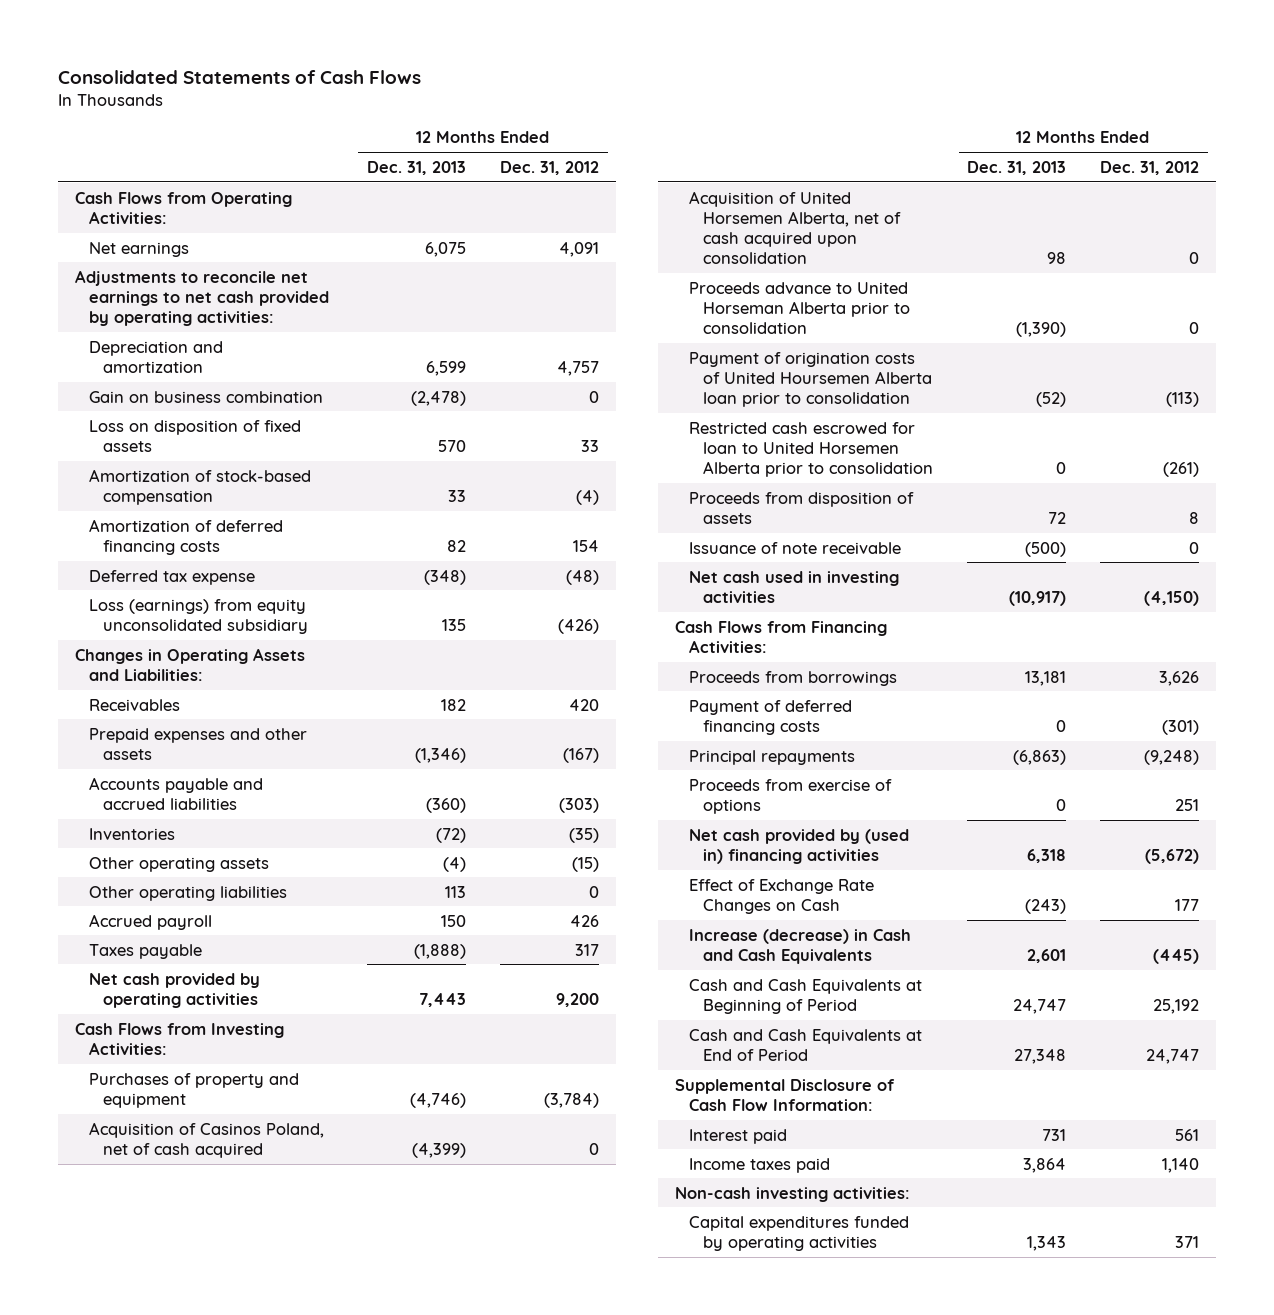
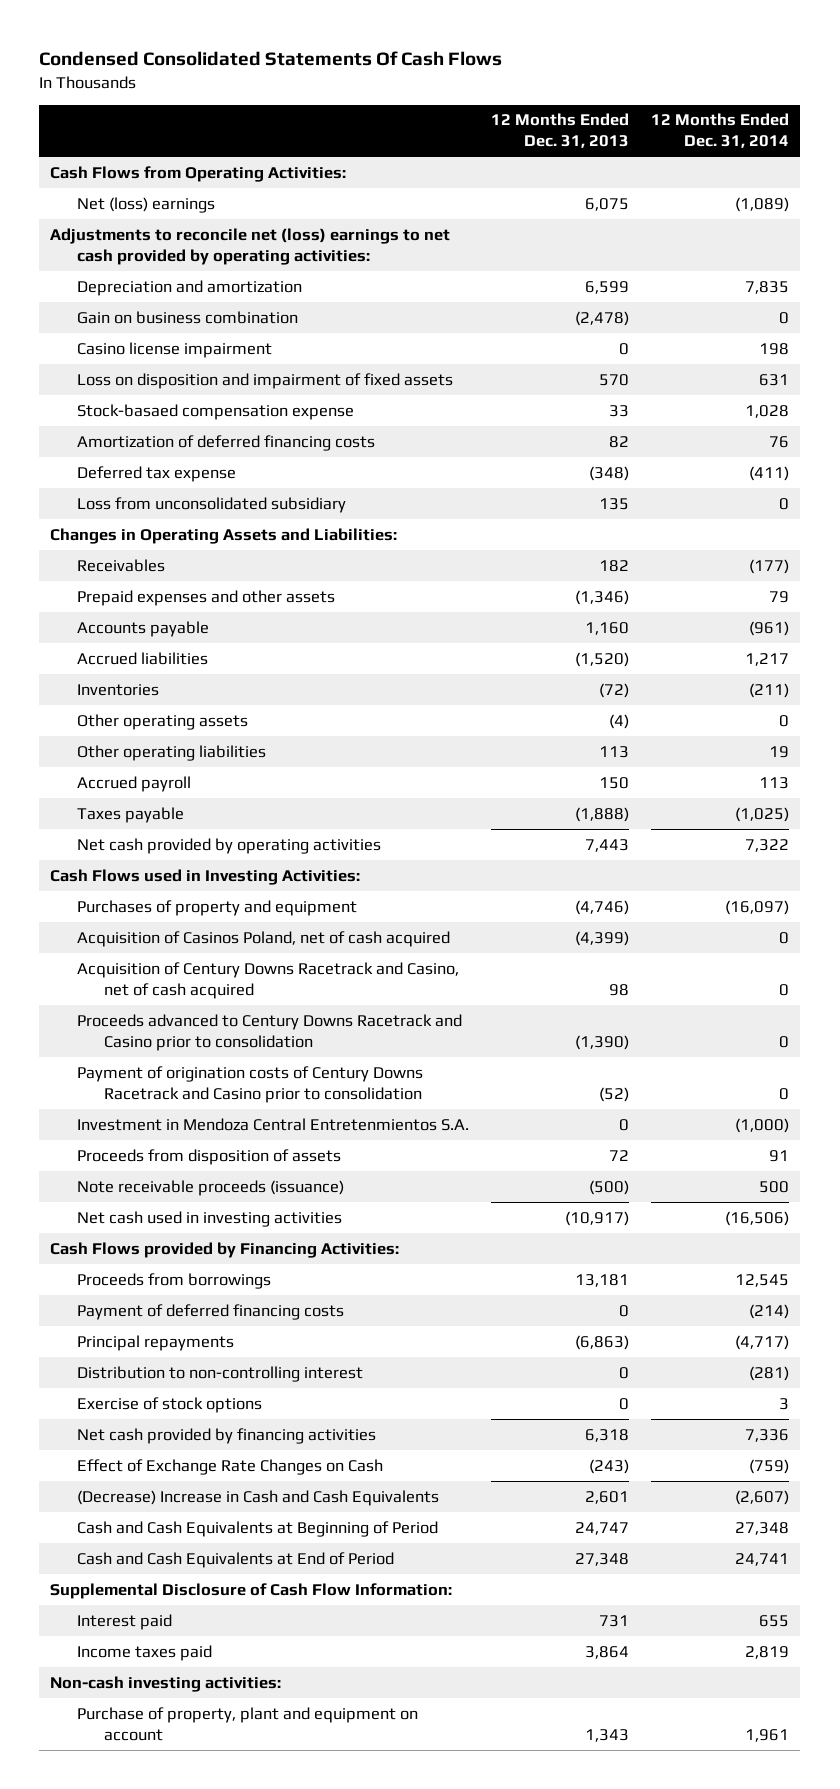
[57,69,421,84] Consolidated Statements of Cash Flows -> [39,51,503,67] Condensed Consolidated Statements Of Cash Flows
[500,160,600,175] Dec. 31, 2012 -> none
none -> [651,113,790,149] 12 Months Ended Dec. 31, 2014
[88,241,189,257] Net earnings -> [76,196,215,213] Net (loss) earnings
[74,269,329,326] Adjustments to reconcile net earnings to net cash provided by operating activities: -> [50,227,451,265] Adjustments to reconcile net (loss) earnings to net cash provided by operating activities:
none -> [76,341,272,358] Casino license impairment
[88,419,301,452] Loss on disposition of fixed assets -> [76,372,453,389] Loss on disposition and impairment of fixed assets
[88,468,311,505] Amortization of stock-based compensation -> [76,403,354,420] Stock-basaed compensation expense
[88,598,308,634] Loss (earnings) from equity unconsolidated subsidiary -> [76,496,346,513] Loss from unconsolidated subsidiary
[88,776,263,810] Accounts payable and accrued liabilities -> none
none -> [76,620,209,637] Accounts payable
none -> [76,651,208,665] Accrued liabilities
[74,1022,284,1055] Cash Flows from Investing Activities: -> [50,868,361,885] Cash Flows used in Investing Activities:
[688,421,933,477] Restricted cash escrowed for loan to United Horsemen Alberta prior to consolidation -> none
[688,190,901,264] Acquisition of United Horsemen Alberta, net of cash acquired upon consolidation -> [76,961,459,999] Acquisition of Century Downs Racetrack and Casino, net of cash acquired
[688,281,910,334] Proceeds advance to United Horseman Alberta prior to consolidation -> [76,1013,462,1051] Proceeds advanced to Century Downs Racetrack and Casino prior to consolidation
[688,351,932,407] Payment of origination costs of United Hoursemen Alberta loan prior to consolidation -> [76,1065,423,1103] Payment of origination costs of Century Downs Racetrack and Casino prior to consolidation
none -> [76,1117,469,1131] Investment in Mendoza Central Entretenmientos S.A.
[688,541,901,554] Issuance of note receivable -> [76,1179,344,1196] Note receivable proceeds (issuance)
[675,620,888,653] Cash Flows from Financing Activities: -> [50,1241,400,1258] Cash Flows provided by Financing Activities:
none -> [76,1365,363,1382] Distribution to non-controlling interest
[688,778,892,814] Proceeds from exercise of options -> [76,1396,262,1413] Exercise of stock options
[688,828,909,864] Net cash provided by (used in) financing activities -> [76,1427,376,1444] Net cash provided by financing activities
[688,928,911,964] Increase (decrease) in Cash and Cash Equivalents -> [76,1489,439,1506] (Decrease) Increase in Cash and Cash Equivalents
[688,1215,909,1251] Capital expenditures funded by operating activities -> [76,1706,418,1741] Purchase of property, plant and equipment on account

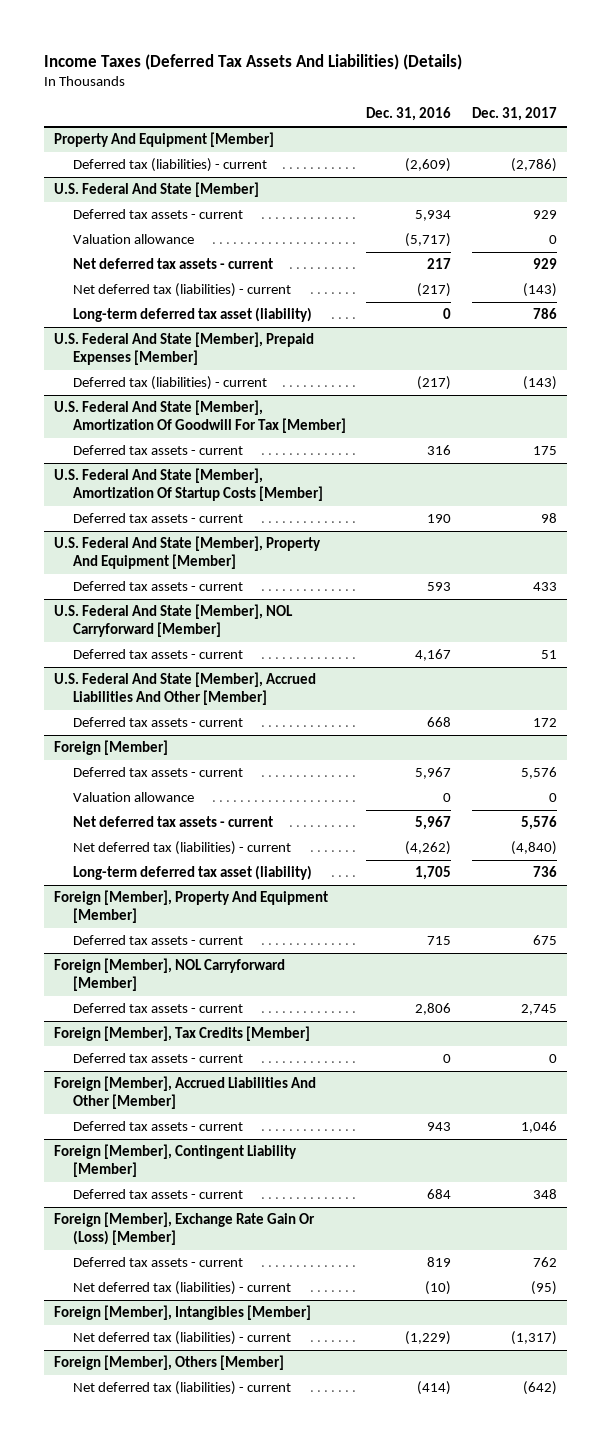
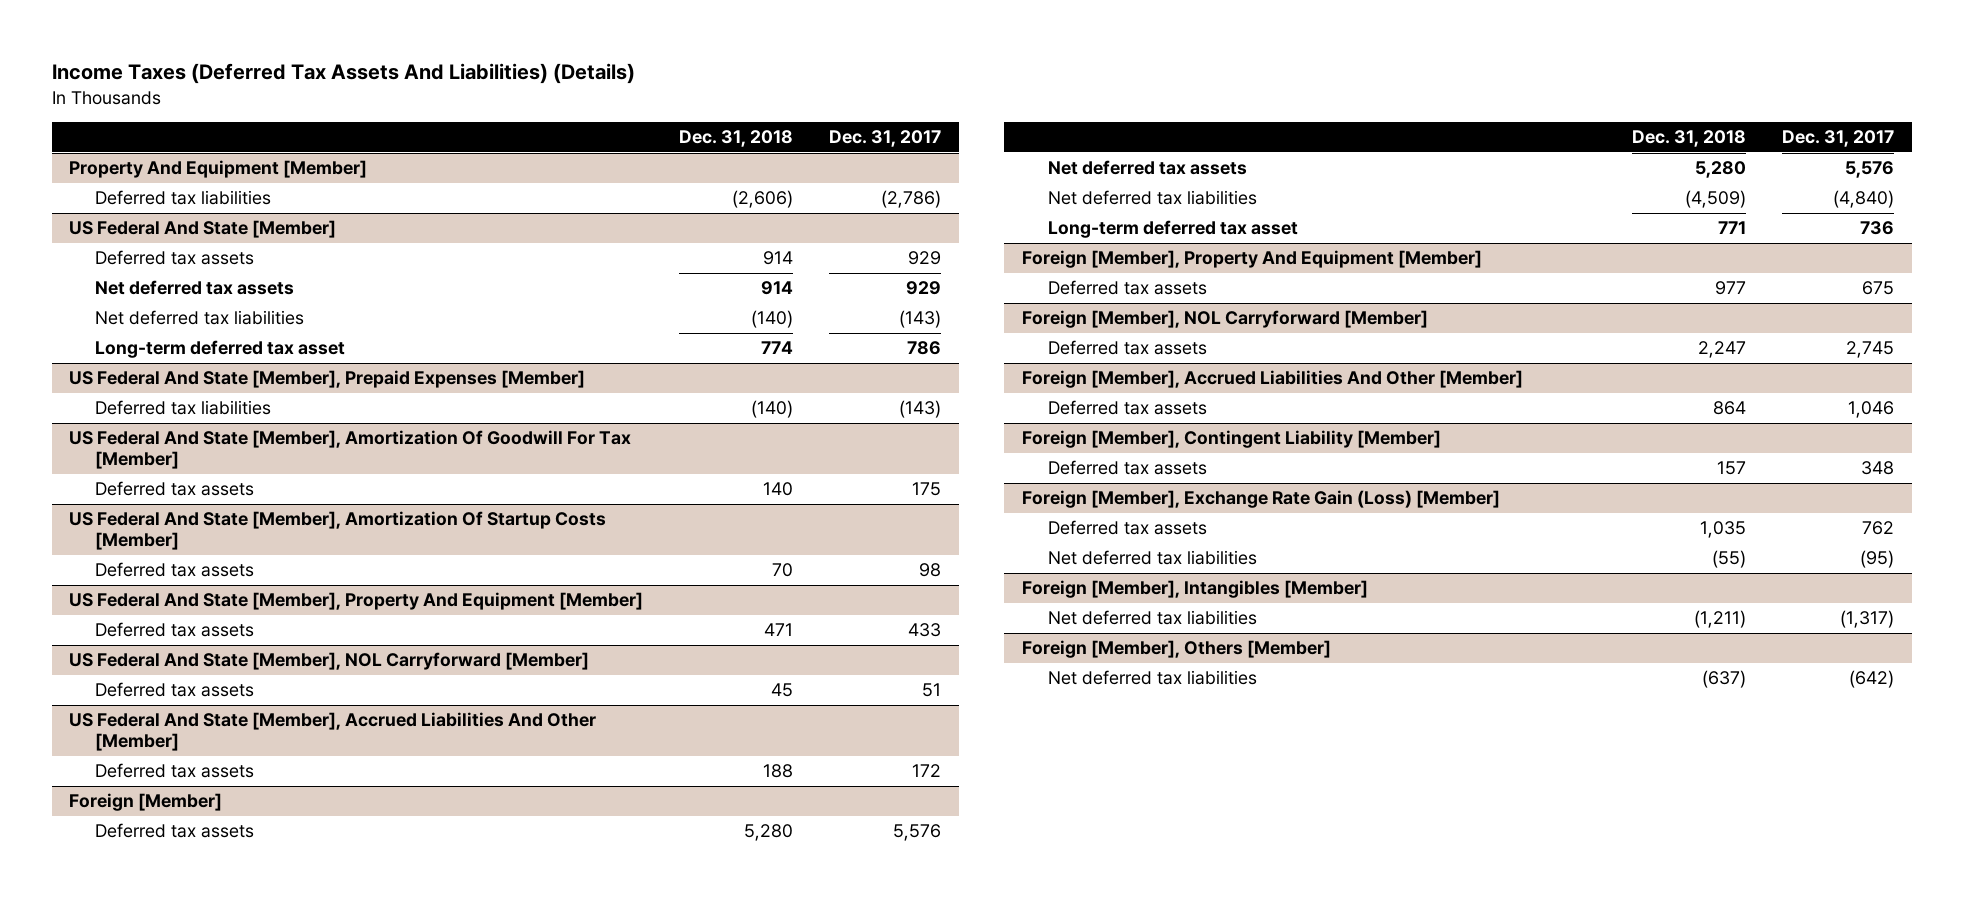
[366,107,452,122] Dec. 31, 2016 -> none
none -> [679,130,794,148] Dec. 31, 2018
[72,234,194,245] Valuation allowance -> none
[72,158,267,173] Deferred tax (liabilities) - current -> [95,190,272,206] Deferred tax liabilities
[54,182,260,198] U.S. Federal And State [Member] -> [69,220,337,239] US Federal And State [Member]
[72,209,243,220] Deferred tax assets - current -> [95,250,255,266] Deferred tax assets
[72,258,273,270] Net deferred tax assets - current -> [95,280,295,296] Net deferred tax assets
[72,283,291,298] Net deferred tax (liabilities) - current -> [95,310,305,326] Net deferred tax liabilities
[72,307,312,323] Long-term deferred tax asset (liability) -> [95,340,346,359] Long-term deferred tax asset
[54,332,315,366] U.S. Federal And State [Member], Prepaid Expenses [Member] -> [69,370,586,389] US Federal And State [Member], Prepaid Expenses [Member]
[72,376,267,391] Deferred tax (liabilities) - current -> [95,400,272,416] Deferred tax liabilities
[54,400,346,434] U.S. Federal And State [Member], Amortization Of Goodwill For Tax [Member] -> [69,430,632,470] US Federal And State [Member], Amortization Of Goodwill For Tax [Member]
[72,445,243,456] Deferred tax assets - current -> [95,481,255,497] Deferred tax assets
[54,468,323,502] U.S. Federal And State [Member], Amortization Of Startup Costs [Member] -> [69,511,607,551] US Federal And State [Member], Amortization Of Startup Costs [Member]
[72,513,243,524] Deferred tax assets - current -> [95,562,255,578] Deferred tax assets
[54,536,322,570] U.S. Federal And State [Member], Property And Equipment [Member] -> [69,592,644,611] US Federal And State [Member], Property And Equipment [Member]
[72,581,243,592] Deferred tax assets - current -> [95,622,255,638] Deferred tax assets
[54,604,294,638] U.S. Federal And State [Member], NOL Carryforward [Member] -> [69,652,590,671] US Federal And State [Member], NOL Carryforward [Member]
[72,649,243,660] Deferred tax assets - current -> [95,682,255,698] Deferred tax assets
[54,672,317,706] U.S. Federal And State [Member], Accrued Liabilities And Other [Member] -> [69,712,597,752] US Federal And State [Member], Accrued Liabilities And Other [Member]
[72,717,243,728] Deferred tax assets - current -> [95,763,255,779] Deferred tax assets
[72,792,194,803] Valuation allowance -> none
[72,767,243,778] Deferred tax assets - current -> [95,823,255,839] Deferred tax assets
[72,816,273,828] Net deferred tax assets - current -> [1047,160,1247,176] Net deferred tax assets
[72,841,291,856] Net deferred tax (liabilities) - current -> [1047,190,1257,206] Net deferred tax liabilities
[72,865,312,881] Long-term deferred tax asset (liability) -> [1047,220,1298,239] Long-term deferred tax asset
[72,935,243,946] Deferred tax assets - current -> [1047,280,1207,296] Deferred tax assets
[54,1026,311,1042] Foreign [Member], Tax Credits [Member] -> none
[72,1053,243,1064] Deferred tax assets - current -> none
[72,1003,243,1014] Deferred tax assets - current -> [1047,340,1207,356] Deferred tax assets
[72,1121,243,1132] Deferred tax assets - current -> [1047,400,1207,416] Deferred tax assets
[72,1189,243,1200] Deferred tax assets - current -> [1047,460,1207,476] Deferred tax assets
[54,1212,316,1246] Foreign [Member], Exchange Rate Gain Or (Loss) [Member] -> [1022,490,1501,509] Foreign [Member], Exchange Rate Gain (Loss) [Member]
[72,1257,243,1268] Deferred tax assets - current -> [1047,520,1207,536] Deferred tax assets
[72,1281,291,1296] Net deferred tax (liabilities) - current -> [1047,550,1257,566] Net deferred tax liabilities
[72,1331,291,1346] Net deferred tax (liabilities) - current -> [1047,610,1257,626] Net deferred tax liabilities
[72,1381,291,1396] Net deferred tax (liabilities) - current -> [1047,670,1257,686] Net deferred tax liabilities

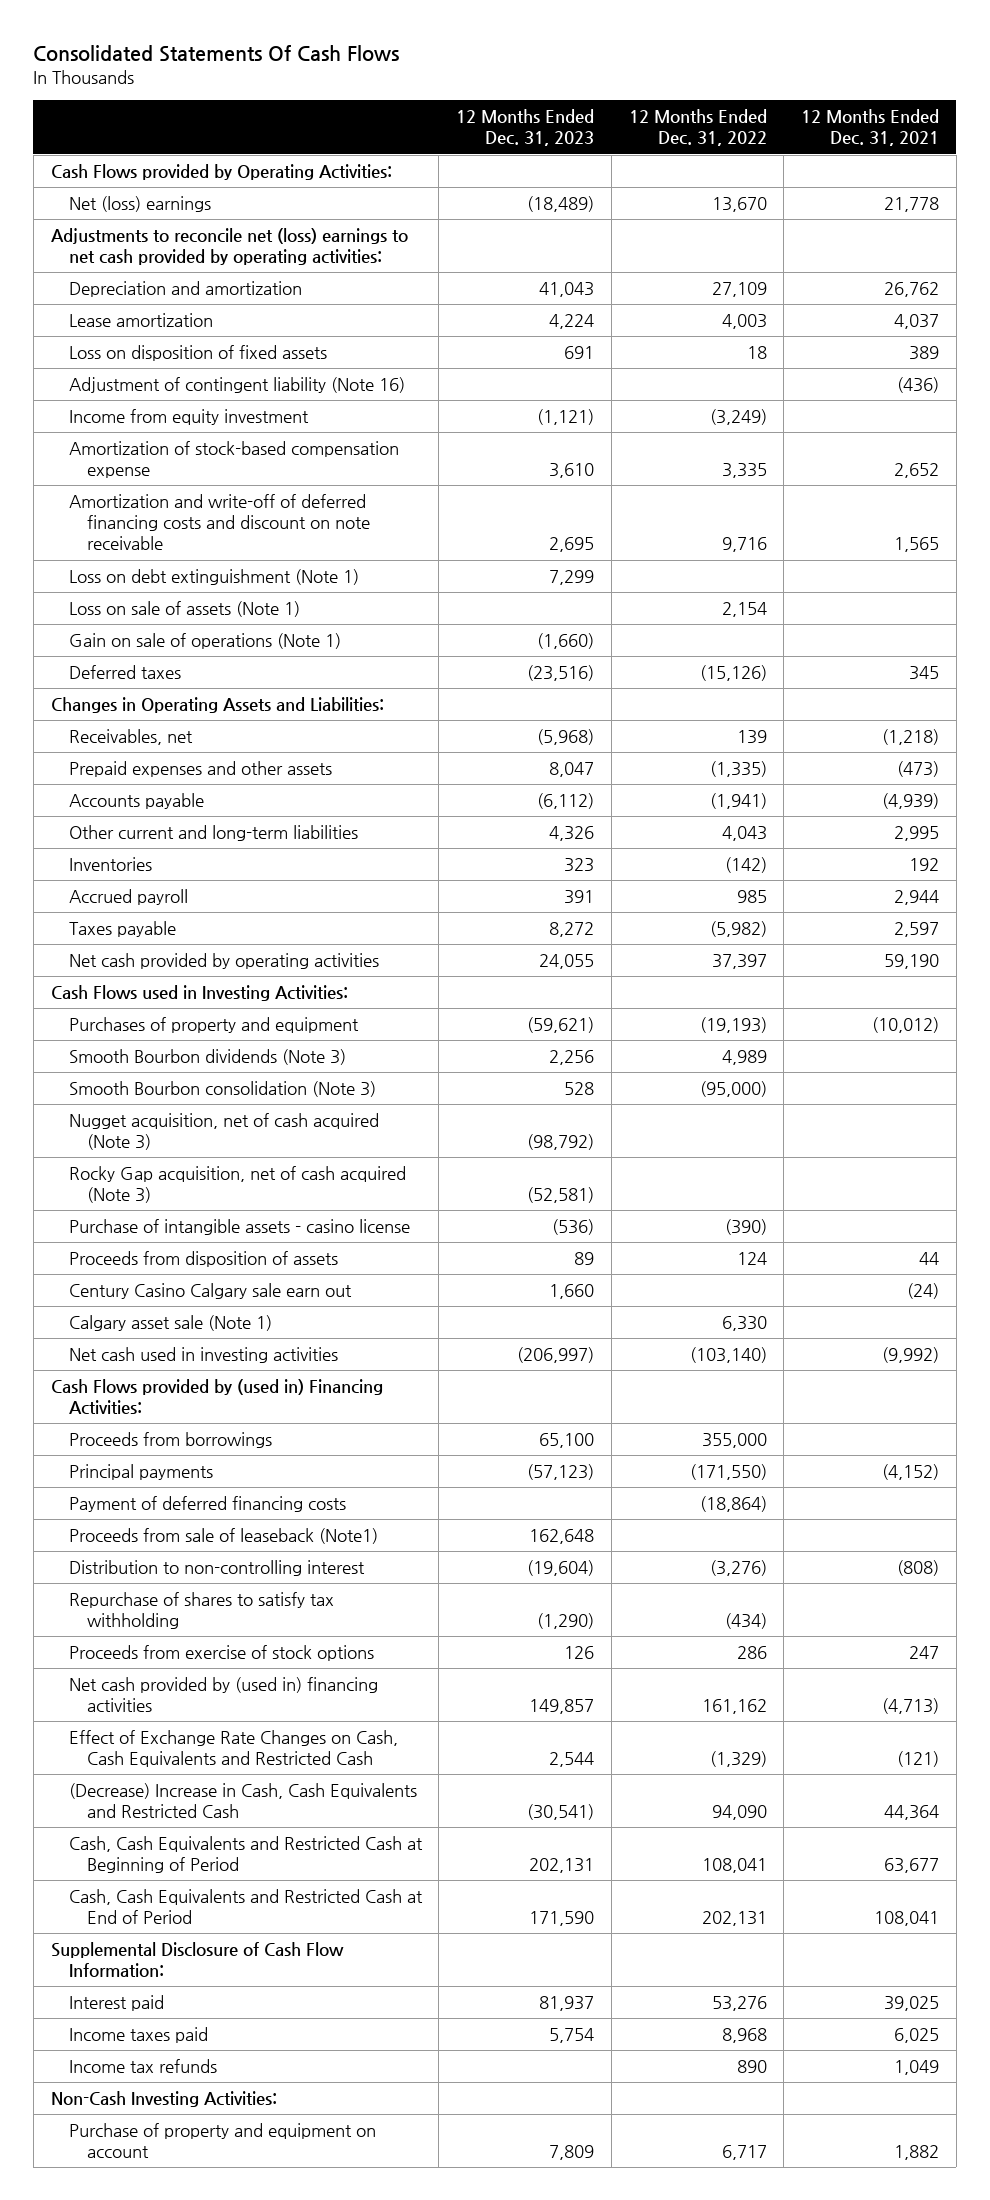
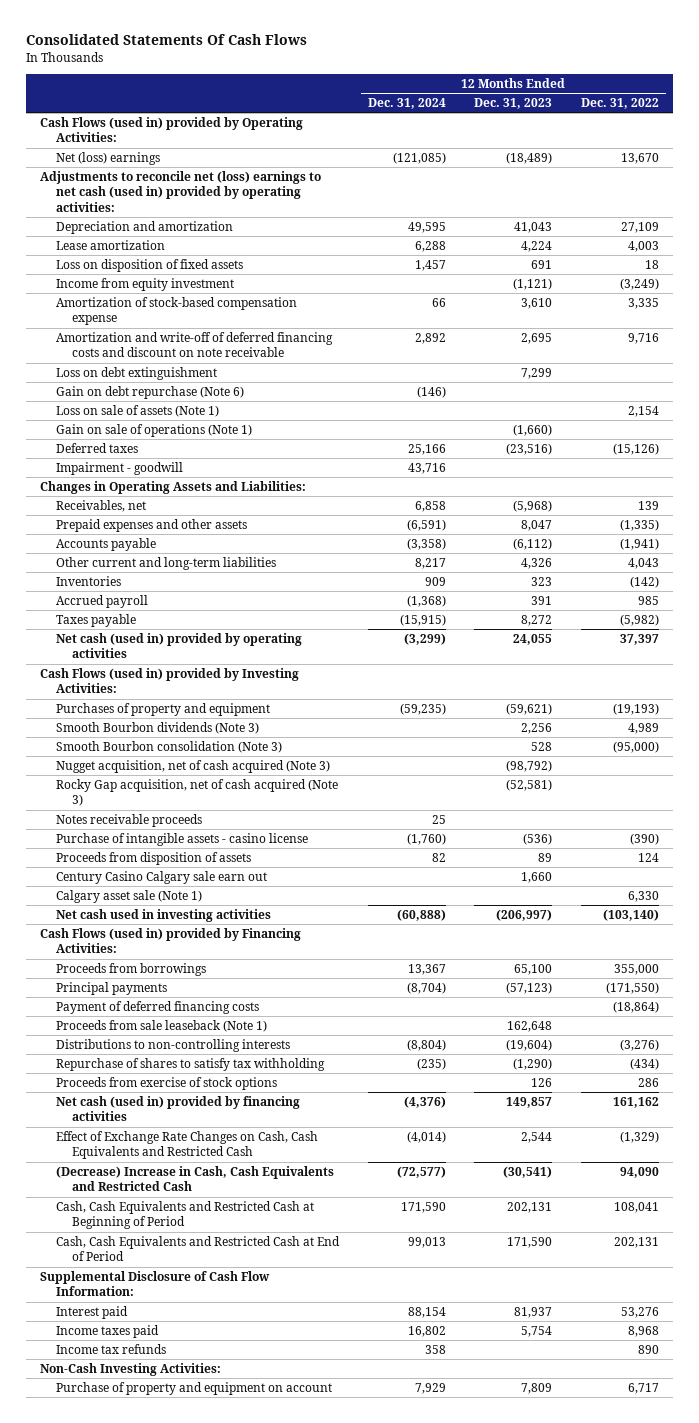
[800,109,939,147] 12 Months Ended Dec. 31, 2021 -> none
none -> [367,98,446,110] Dec. 31, 2024
[50,164,392,181] Cash Flows provided by Operating Activities: -> [40,117,304,143] Cash Flows (used in) provided by Operating Activities:
[50,228,408,266] Adjustments to reconcile net (loss) earnings to net cash provided by operating activities: -> [40,171,322,212] Adjustments to reconcile net (loss) earnings to net cash (used in) provided by operating activities:
[68,377,405,394] Adjustment of contingent liability (Note 16) -> none
[68,569,359,586] Loss on debt extinguishment (Note 1) -> [56,367,218,381] Loss on debt extinguishment
none -> [56,386,245,400] Gain on debt repurchase (Note 6)
none -> [56,462,184,476] Impairment - goodwill
[68,953,379,970] Net cash provided by operating activities -> [56,633,303,659] Net cash (used in) provided by operating activities
[50,985,348,1002] Cash Flows used in Investing Activities: -> [40,668,300,694] Cash Flows (used in) provided by Investing Activities:
none -> [56,814,203,828] Notes receivable proceeds
[50,1379,383,1416] Cash Flows provided by (used in) Financing Activities: -> [40,928,302,954] Cash Flows (used in) provided by Financing Activities:
[68,1528,378,1545] Proceeds from sale of leaseback (Note1) -> [56,1020,268,1033] Proceeds from sale leaseback (Note 1)
[68,1560,365,1577] Distribution to non-controlling interest -> [56,1039,291,1053] Distributions to non-controlling interests
[68,1677,378,1713] Net cash provided by (used in) financing activities -> [56,1096,301,1122] Net cash (used in) provided by financing activities

